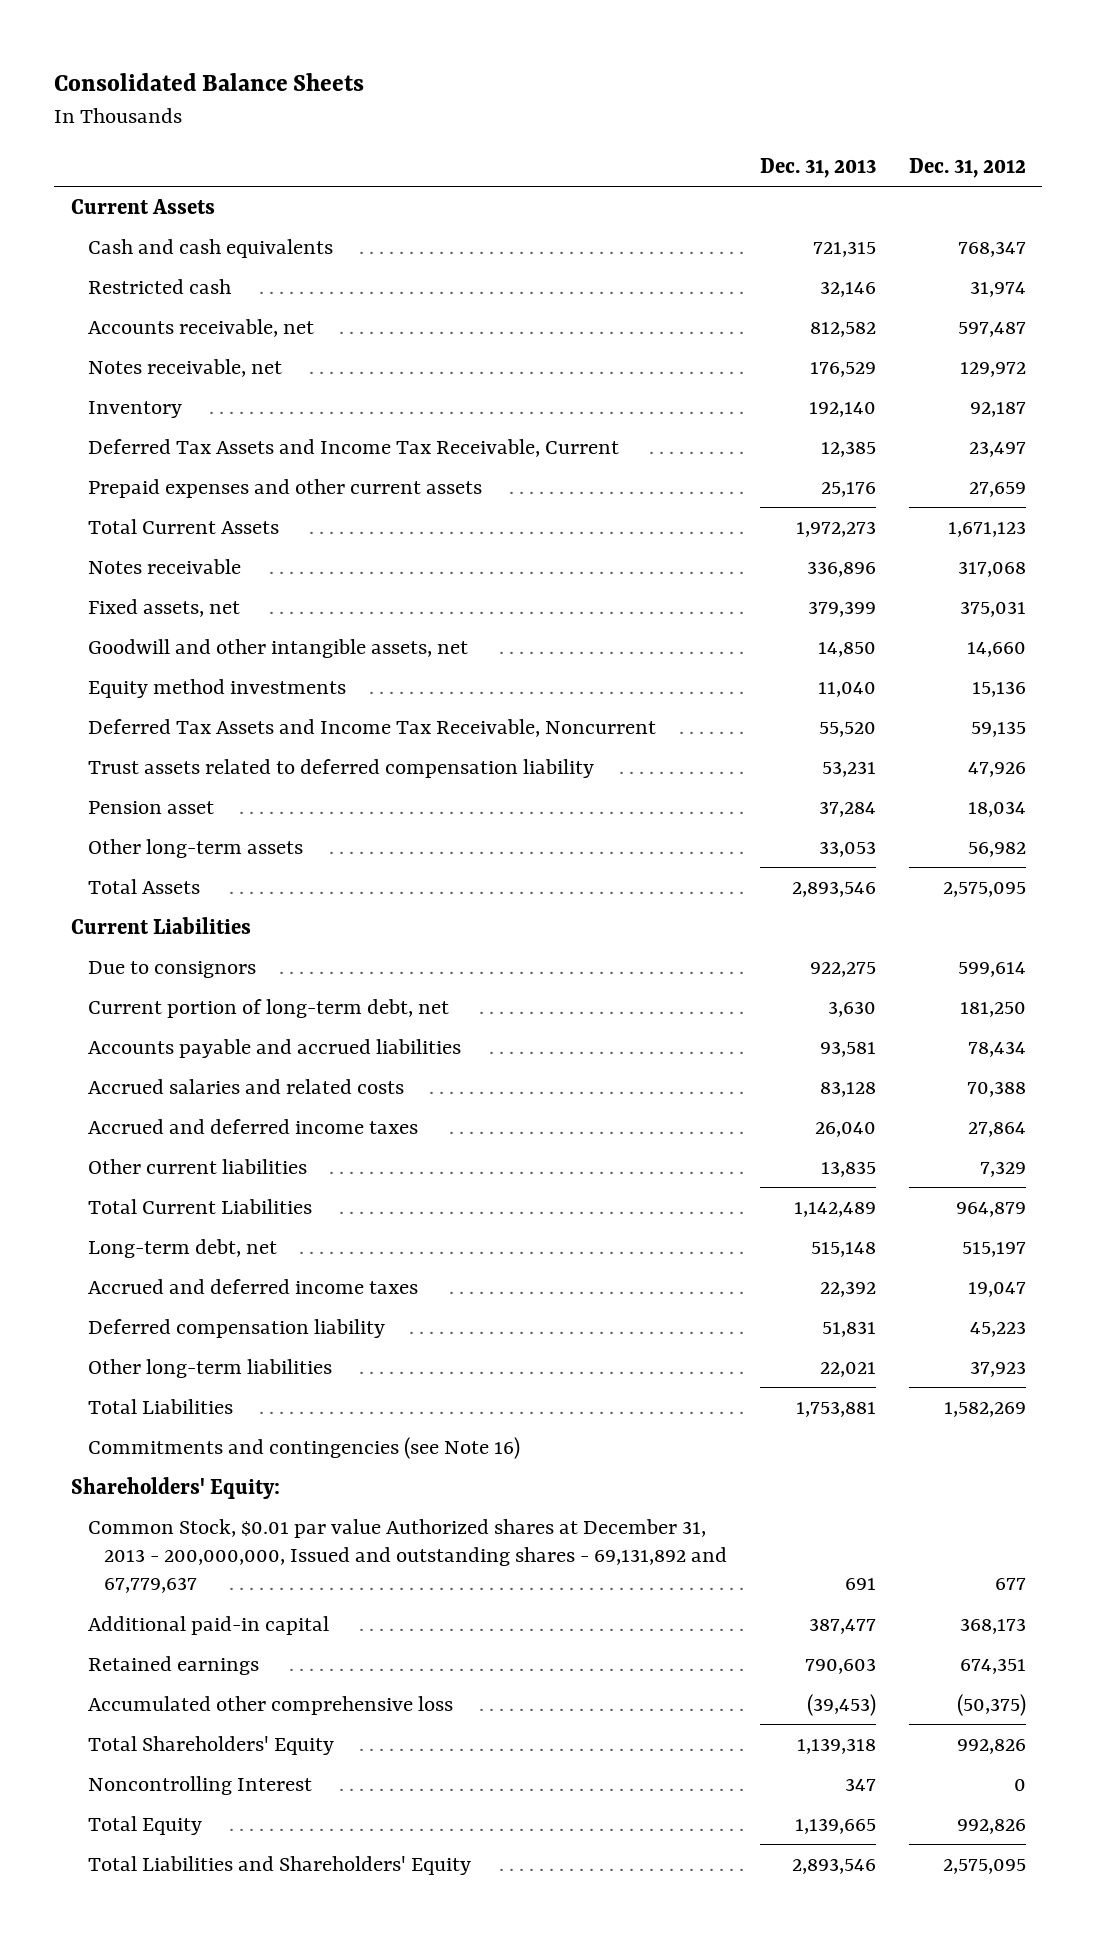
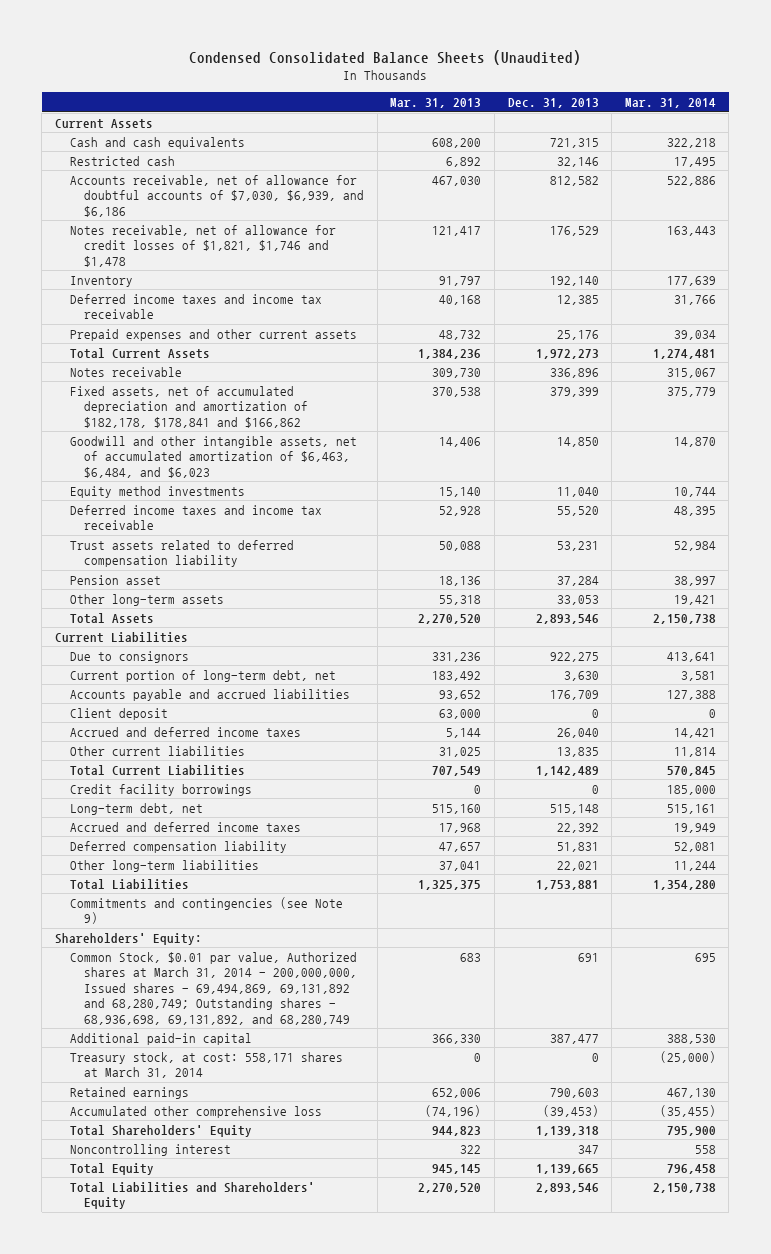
[54,72,365,91] Consolidated Balance Sheets -> [189,49,582,65] Condensed Consolidated Balance Sheets (Unaudited)
[909,157,1027,178] Dec. 31, 2012 -> none
none -> [390,98,482,109] Mar. 31, 2013
none -> [624,98,716,109] Mar. 31, 2014
[87,318,314,337] Accounts receivable, net -> [69,174,365,217] Accounts receivable, net of allowance for doubtful accounts of $7,030, $6,939, and $6,186
[87,358,282,377] Notes receivable, net -> [69,224,336,267] Notes receivable, net of allowance for credit losses of $1,821, $1,746 and $1,478
[87,438,619,457] Deferred Tax Assets and Income Tax Receivable, Current -> [69,293,322,320] Deferred income taxes and income tax receivable
[87,598,240,617] Fixed assets, net -> [69,385,309,428] Fixed assets, net of accumulated depreciation and amortization of $182,178, $178,841 and $166,862
[87,638,468,658] Goodwill and other intangible assets, net -> [69,435,357,478] Goodwill and other intangible assets, net of accumulated amortization of $6,463, $6,484, and $6,023
[87,718,656,737] Deferred Tax Assets and Income Tax Receivable, Noncurrent -> [69,504,322,531] Deferred income taxes and income tax receivable
[87,1078,404,1094] Accrued salaries and related costs -> none
[820,1040,877,1057] 93,581 -> [549,689,599,700] 176,709
none -> [69,707,168,720] Client deposit
none -> [69,783,252,796] Credit facility borrowings
[87,1436,520,1459] Commitments and contingencies (see Note 16) -> [69,896,343,925] Commitments and contingencies (see Note 9)
[87,1518,728,1594] Common Stock, $0.01 par value Authorized shares at December 31, 2013 - 200,000,000, Issued and outstanding shares - 69,131,892 and 67,779,637 -> [69,951,358,1025] Common Stock, $0.01 par value, Authorized shares at March 31, 2014 - 200,000,000, Issued shares - 69,494,869, 69,131,892 and 68,280,749; Outstanding shares - 68,936,698, 69,131,892, and 68,280,749
none -> [69,1051,343,1079] Treasury stock, at cost: 558,171 shares at March 31, 2014
[87,1775,312,1795] Noncontrolling Interest -> [69,1143,231,1156] Noncontrolling interest

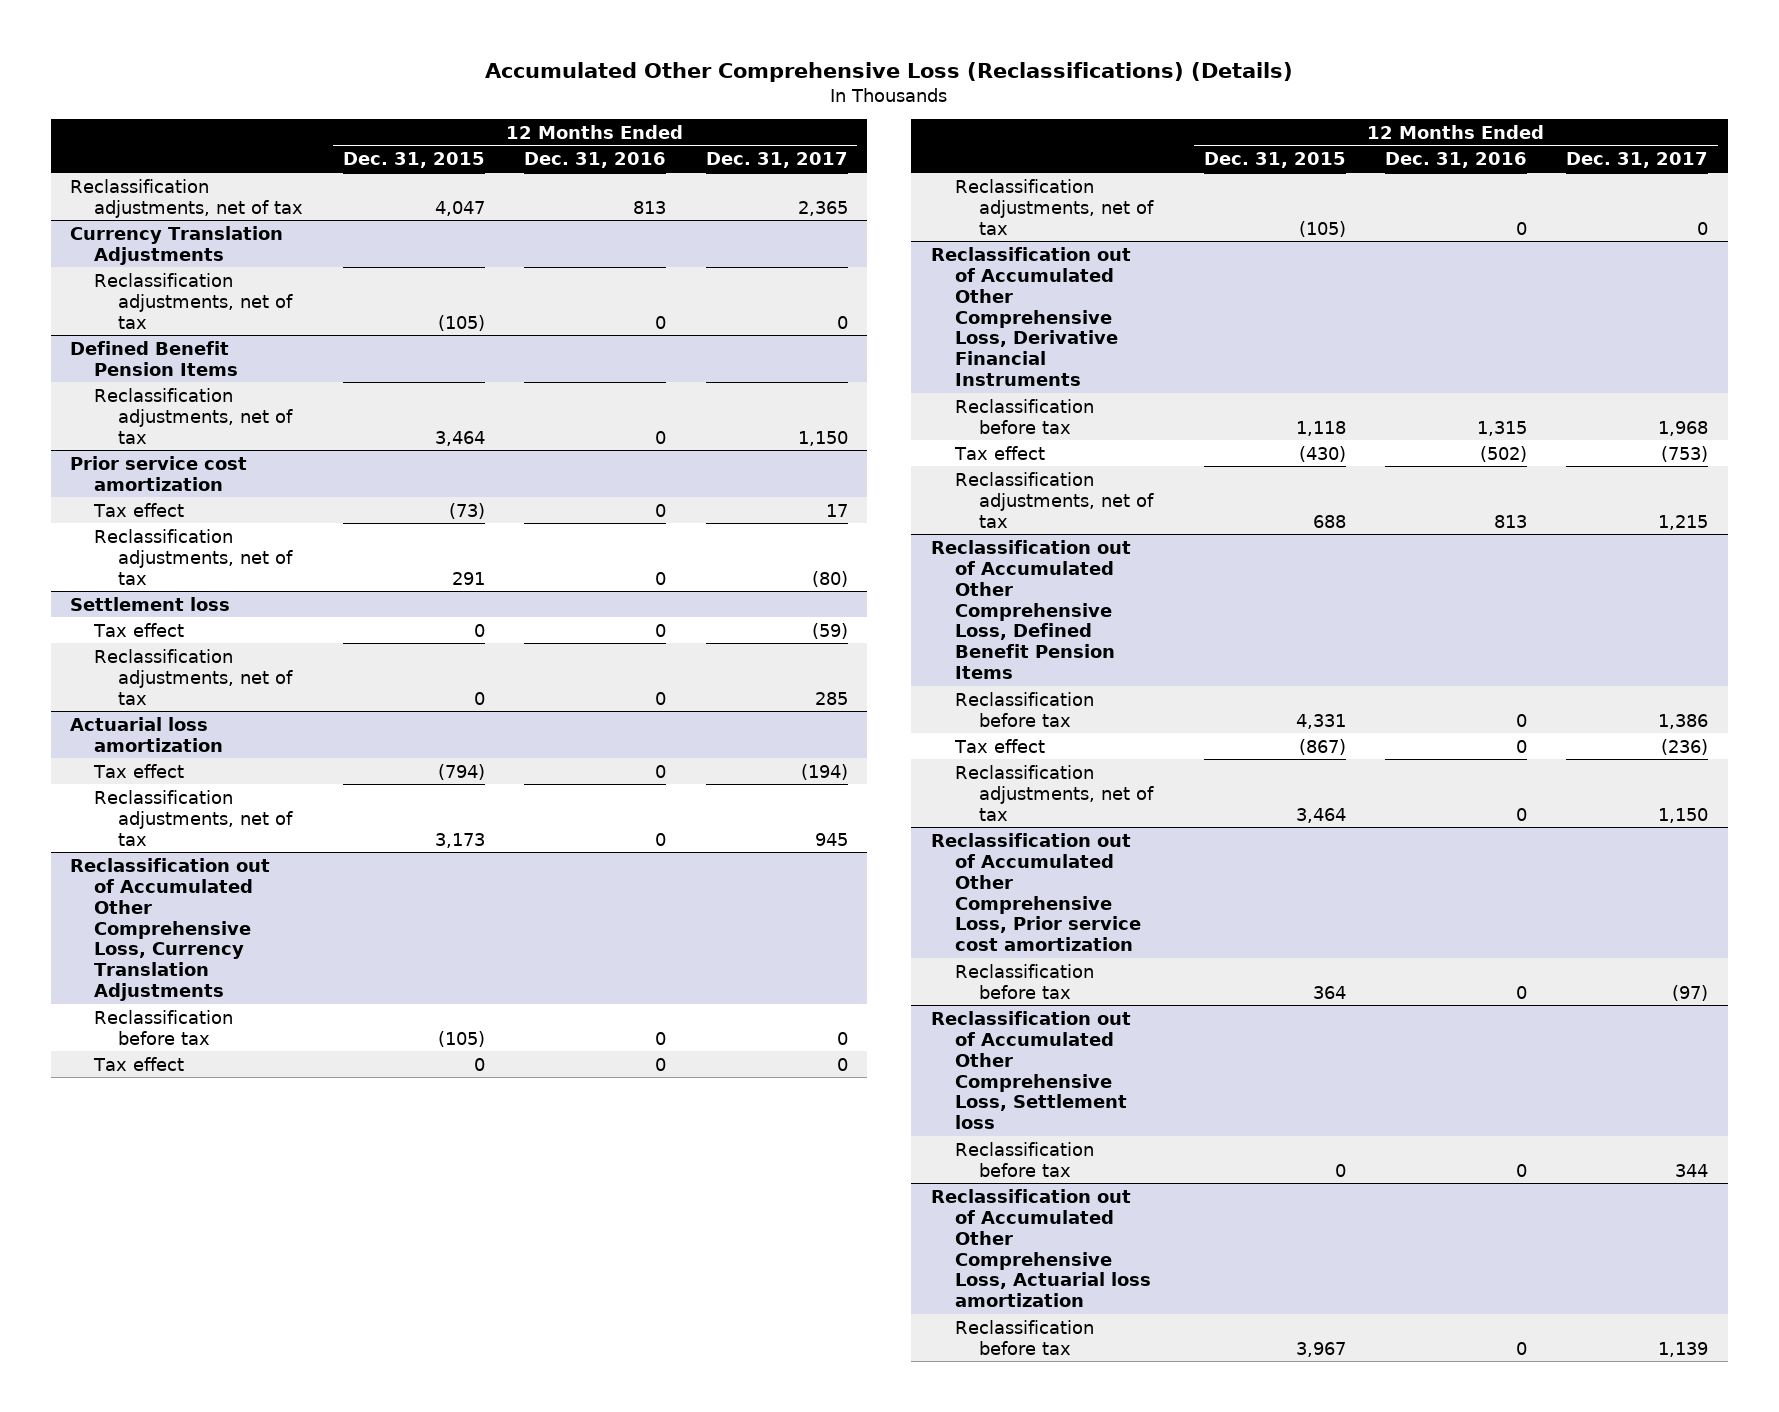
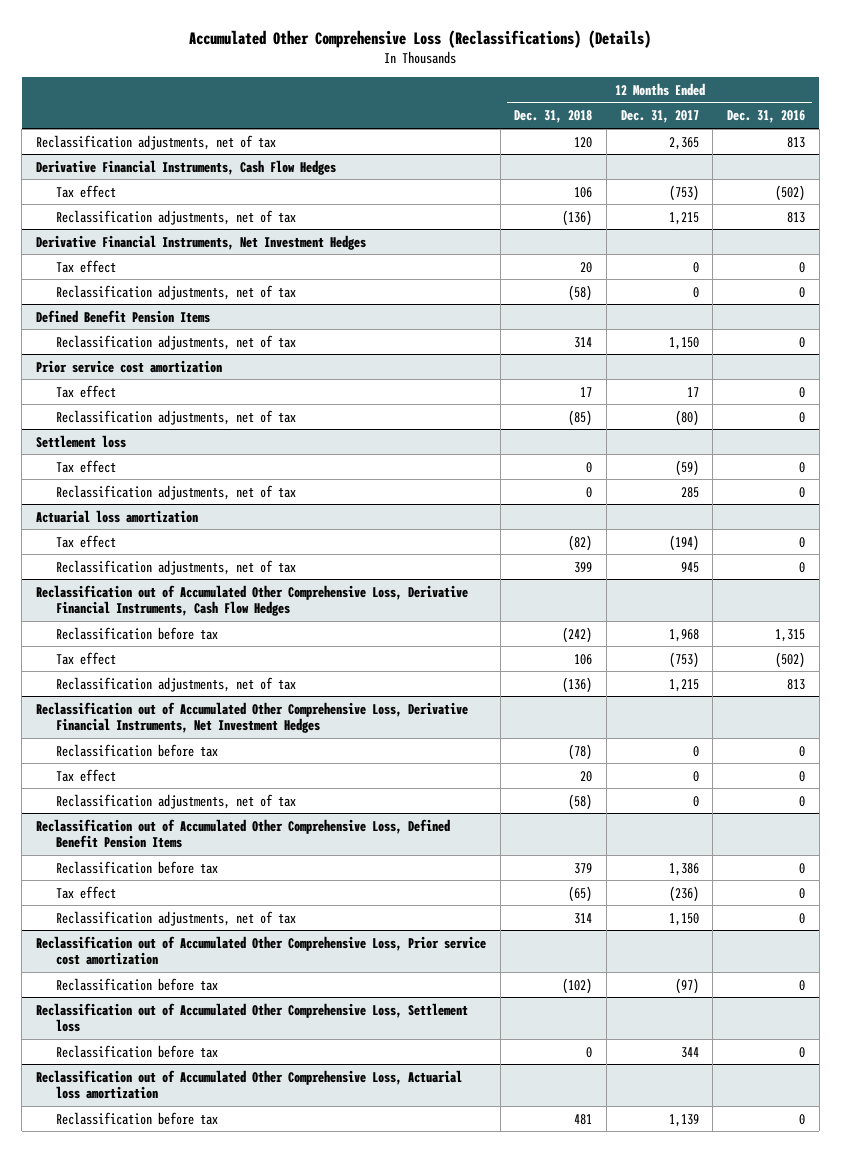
[342,152,485,169] Dec. 31, 2015 -> none
none -> [514,110,593,124] Dec. 31, 2018
[70,225,284,265] Currency Translation Adjustments -> none
none -> [36,159,337,175] Derivative Financial Instruments, Cash Flow Hedges
none -> [55,184,116,198] Tax effect
none -> [55,209,296,225] Reclassification adjustments, net of tax
none -> [36,234,367,250] Derivative Financial Instruments, Net Investment Hedges
none -> [55,259,116,273] Tax effect
[70,857,271,1002] Reclassification out of Accumulated Other Comprehensive Loss, Currency Translation Adjustments -> none
[94,1009,234,1045] Reclassification before tax -> none
[93,1056,185,1071] Tax effect -> none
[955,178,1155,235] Reclassification adjustments, net of tax -> none
[931,246,1132,387] Reclassification out of Accumulated Other Comprehensive Loss, Derivative Financial Instruments -> [36,584,469,617] Reclassification out of Accumulated Other Comprehensive Loss, Derivative Financial Instruments, Cash Flow Hedges
none -> [36,701,469,734] Reclassification out of Accumulated Other Comprehensive Loss, Derivative Financial Instruments, Net Investment Hedges
none -> [55,743,218,757] Reclassification before tax
none -> [55,768,116,782] Tax effect
none -> [55,793,296,809] Reclassification adjustments, net of tax

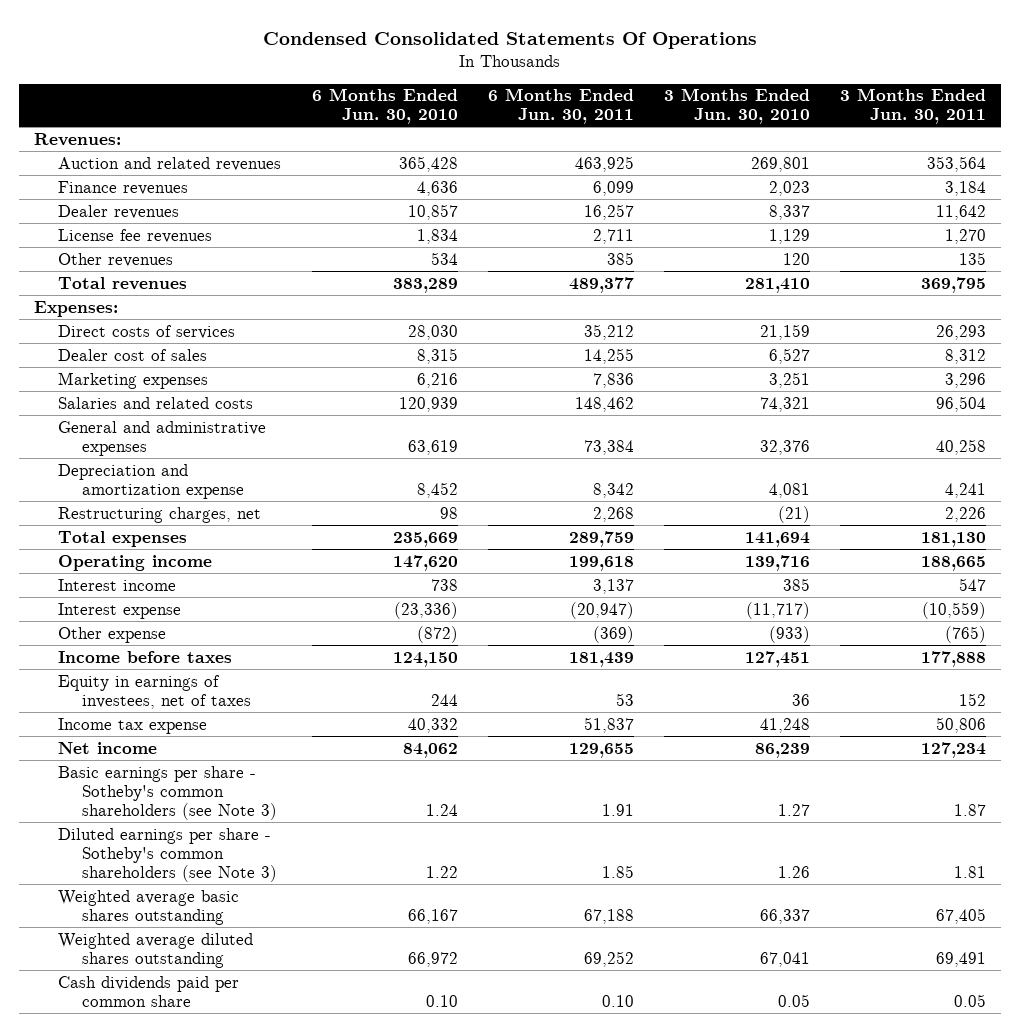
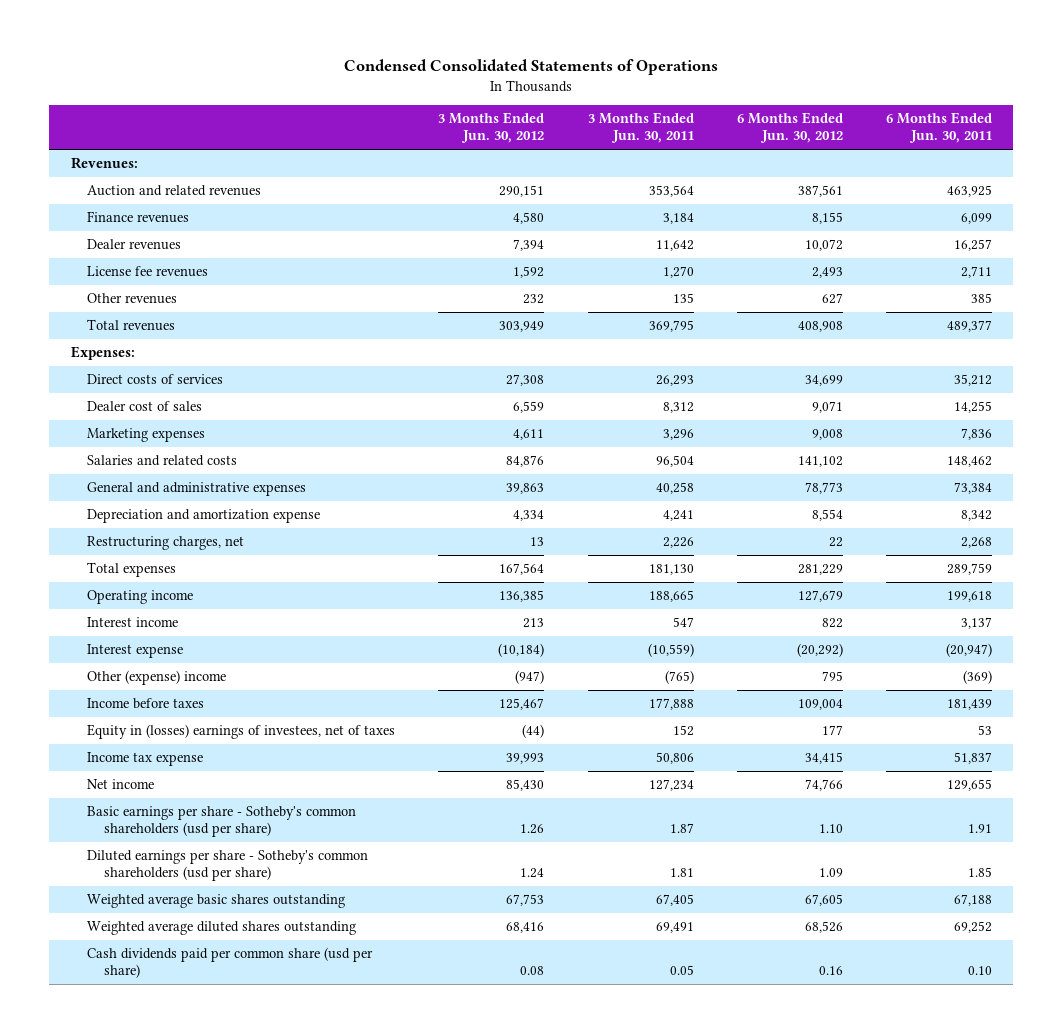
[263,31,758,49] Condensed Consolidated Statements Of Operations -> [344,59,719,76] Condensed Consolidated Statements of Operations
[311,88,458,125] 6 Months Ended Jun. 30, 2010 -> none
[664,88,811,125] 3 Months Ended Jun. 30, 2010 -> none
none -> [438,112,545,144] 3 Months Ended Jun. 30, 2012
none -> [736,112,843,144] 6 Months Ended Jun. 30, 2012
[58,626,167,643] Other expense -> [87,670,227,686] Other (expense) income
[58,674,252,709] Equity in earnings of investees, net of taxes -> [87,724,396,740] Equity in (losses) earnings of investees, net of taxes
[58,765,278,820] Basic earnings per share - Sotheby's common shareholders (see Note 3) -> [87,806,357,838] Basic earnings per share - Sotheby's common shareholders (usd per share)
[58,827,278,882] Diluted earnings per share - Sotheby's common shareholders (see Note 3) -> [87,850,369,882] Diluted earnings per share - Sotheby's common shareholders (usd per share)
[58,975,240,1007] Cash dividends paid per common share -> [87,947,374,979] Cash dividends paid per common share (usd per share)

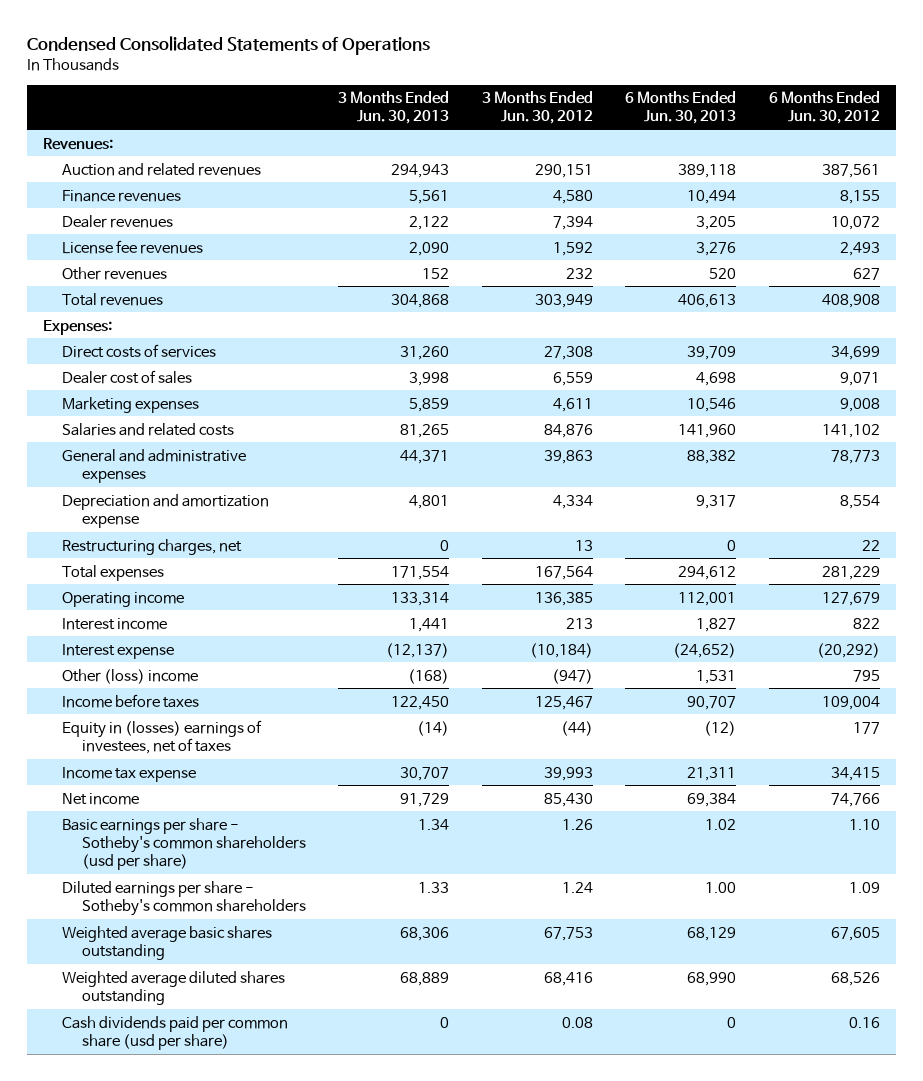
[587,112,694,144] 3 Months Ended Jun. 30, 2011 -> none
[885,112,992,144] 6 Months Ended Jun. 30, 2011 -> none
none -> [338,91,450,125] 3 Months Ended Jun. 30, 2013
none -> [625,91,737,125] 6 Months Ended Jun. 30, 2013
[87,670,227,686] Other (expense) income -> [62,668,199,684] Other (loss) income
[87,850,369,882] Diluted earnings per share - Sotheby's common shareholders (usd per share) -> [62,880,306,916] Diluted earnings per share - Sotheby's common shareholders

